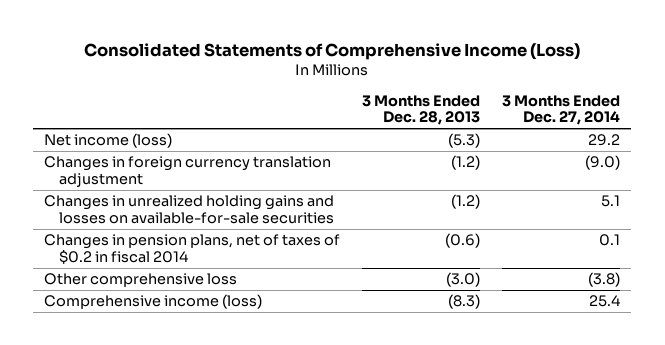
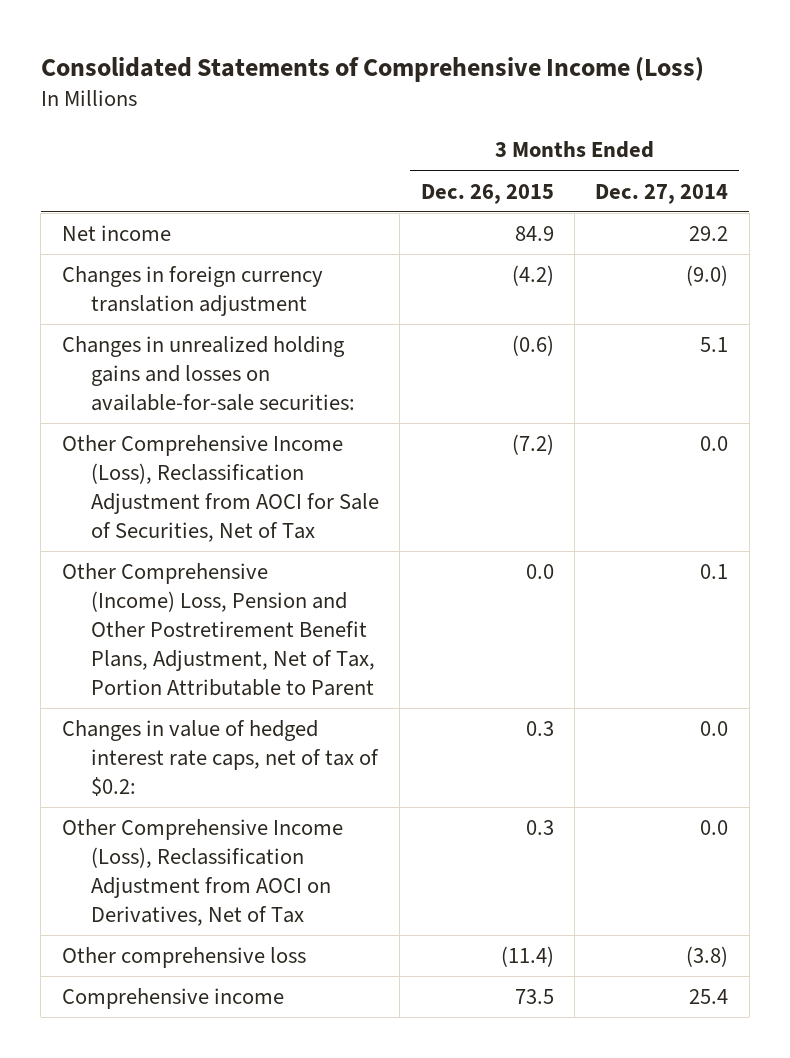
[362,94,481,126] 3 Months Ended Dec. 28, 2013 -> none
none -> [420,183,554,204] Dec. 26, 2015
[44,133,173,149] Net income (loss) -> [61,225,171,242] Net income
[44,195,335,225] Changes in unrealized holding gains and losses on available-for-sale securities -> [61,336,356,411] Changes in unrealized holding gains and losses on available-for-sale securities:
none -> [61,435,380,542] Other Comprehensive Income (Loss), Reclassification Adjustment from AOCI for Sale of Securities, Net of Tax
[44,234,341,265] Changes in pension plans, net of taxes of $0.2 in fiscal 2014 -> [61,563,376,696] Other Comprehensive (Income) Loss, Pension and Other Postretirement Benefit Plans, Adjustment, Net of Tax, Portion Attributable to Parent
none -> [61,720,380,796] Changes in value of hedged interest rate caps, net of tax of $0.2:
none -> [61,819,343,926] Other Comprehensive Income (Loss), Reclassification Adjustment from AOCI on Derivatives, Net of Tax
[44,294,263,310] Comprehensive income (loss) -> [61,988,284,1010] Comprehensive income

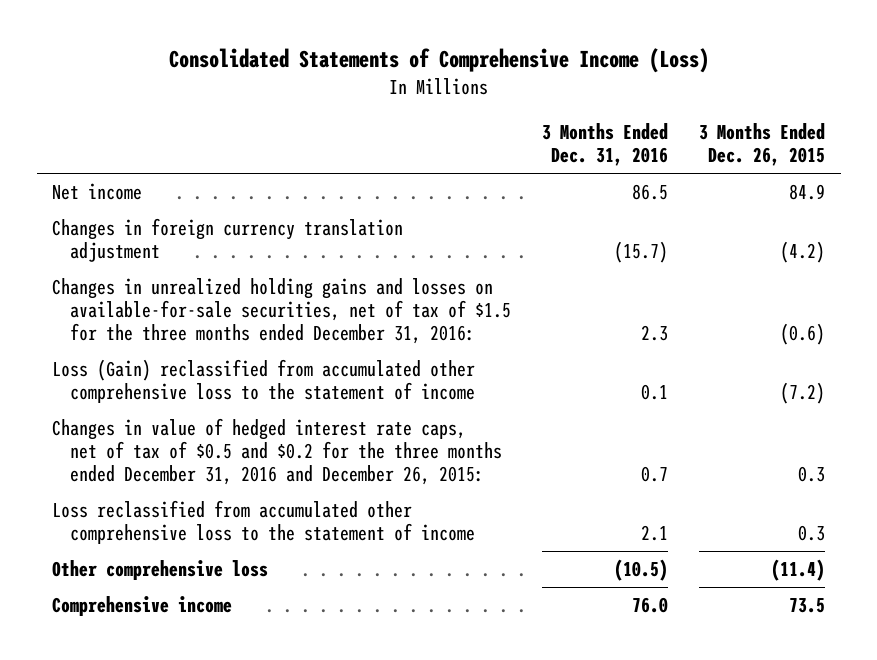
[595,183,729,204] Dec. 27, 2014 -> none
none -> [541,123,668,167] 3 Months Ended Dec. 31, 2016
[61,563,376,696] Other Comprehensive (Income) Loss, Pension and Other Postretirement Benefit Plans, Adjustment, Net of Tax, Portion Attributable to Parent -> none
[61,336,356,411] Changes in unrealized holding gains and losses on available-for-sale securities: -> [52,277,511,345] Changes in unrealized holding gains and losses on available-for-sale securities, net of tax of $1.5 for the three months ended December 31, 2016:
[61,435,380,542] Other Comprehensive Income (Loss), Reclassification Adjustment from AOCI for Sale of Securities, Net of Tax -> [52,358,476,404] Loss (Gain) reclassified from accumulated other comprehensive loss to the statement of income
[61,720,380,796] Changes in value of hedged interest rate caps, net of tax of $0.2: -> [52,417,502,486] Changes in value of hedged interest rate caps, net of tax of $0.5 and $0.2 for the three months ended December 31, 2016 and December 26, 2015:
[61,819,343,926] Other Comprehensive Income (Loss), Reclassification Adjustment from AOCI on Derivatives, Net of Tax -> [52,499,475,545] Loss reclassified from accumulated other comprehensive loss to the statement of income

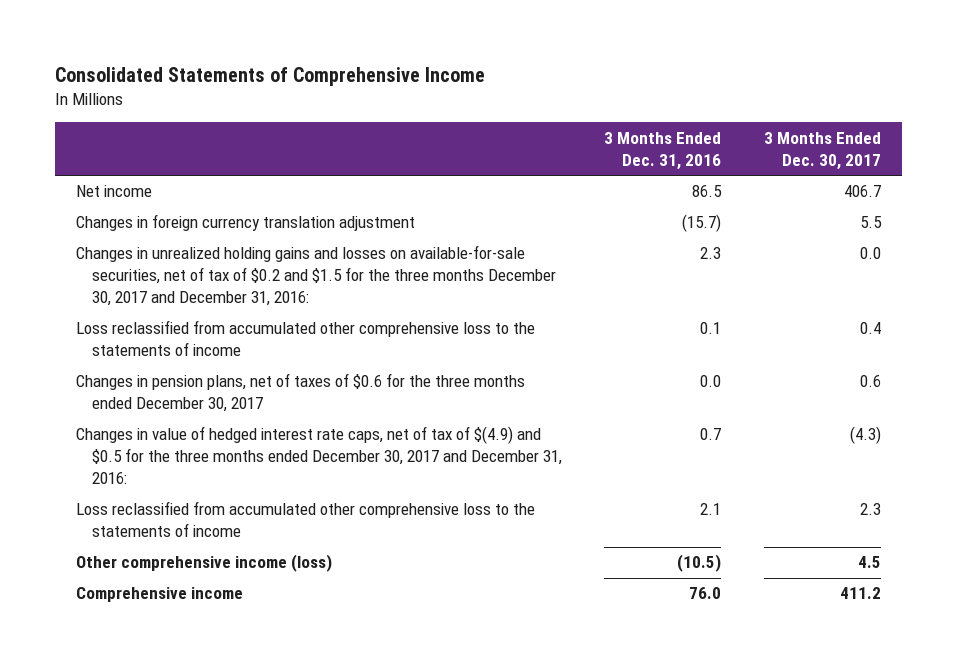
[168,48,709,74] Consolidated Statements of Comprehensive Income (Loss) -> [55,66,486,86] Consolidated Statements of Comprehensive Income
[698,123,825,167] 3 Months Ended Dec. 26, 2015 -> none
none -> [763,131,881,170] 3 Months Ended Dec. 30, 2017
[52,277,511,345] Changes in unrealized holding gains and losses on available-for-sale securities, net of tax of $1.5 for the three months ended December 31, 2016: -> [76,245,556,307] Changes in unrealized holding gains and losses on available-for-sale securities, net of tax of $0.2 and $1.5 for the three months December 30, 2017 and December 31, 2016:
[52,358,476,404] Loss (Gain) reclassified from accumulated other comprehensive loss to the statement of income -> [76,320,536,357] Loss reclassified from accumulated other comprehensive loss to the statements of income
none -> [76,373,526,413] Changes in pension plans, net of taxes of $0.6 for the three months ended December 30, 2017
[52,417,502,486] Changes in value of hedged interest rate caps, net of tax of $0.5 and $0.2 for the three months ended December 31, 2016 and December 26, 2015: -> [76,426,562,485] Changes in value of hedged interest rate caps, net of tax of $(4.9) and $0.5 for the three months ended December 30, 2017 and December 31, 2016:
[52,499,475,545] Loss reclassified from accumulated other comprehensive loss to the statement of income -> [76,501,536,538] Loss reclassified from accumulated other comprehensive loss to the statements of income
[52,559,269,580] Other comprehensive loss -> [76,554,333,573] Other comprehensive income (loss)

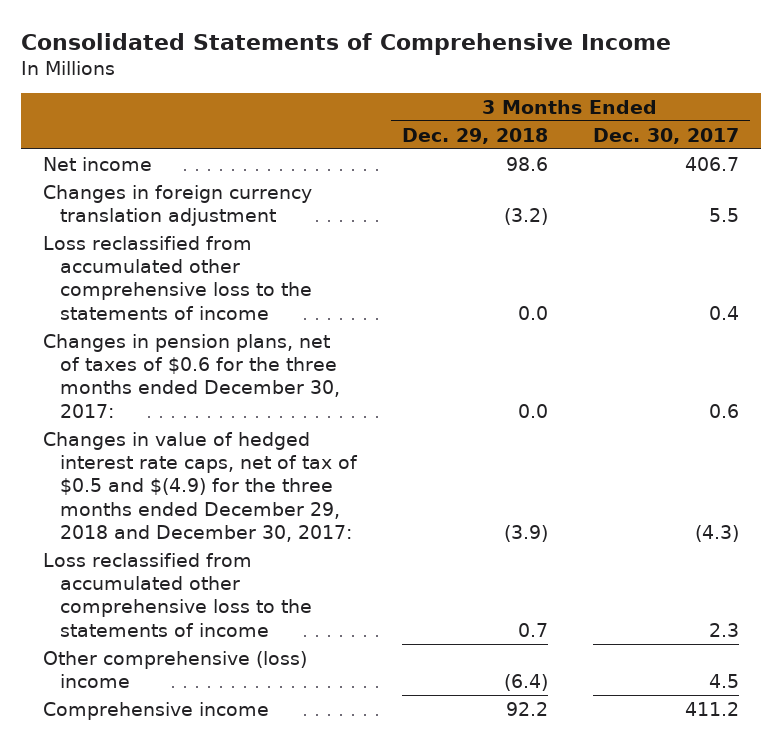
[604,131,722,170] 3 Months Ended Dec. 31, 2016 -> none
none -> [402,127,549,144] Dec. 29, 2018
[76,245,556,307] Changes in unrealized holding gains and losses on available-for-sale securities, net of tax of $0.2 and $1.5 for the three months December 30, 2017 and December 31, 2016: -> none
[76,373,526,413] Changes in pension plans, net of taxes of $0.6 for the three months ended December 30, 2017 -> [43,333,341,418] Changes in pension plans, net of taxes of $0.6 for the three months ended December 30, 2017:
[76,426,562,485] Changes in value of hedged interest rate caps, net of tax of $(4.9) and $0.5 for the three months ended December 30, 2017 and December 31, 2016: -> [43,431,359,543] Changes in value of hedged interest rate caps, net of tax of $0.5 and $(4.9) for the three months ended December 29, 2018 and December 30, 2017:
[76,554,333,573] Other comprehensive income (loss) -> [43,650,308,689] Other comprehensive (loss) income

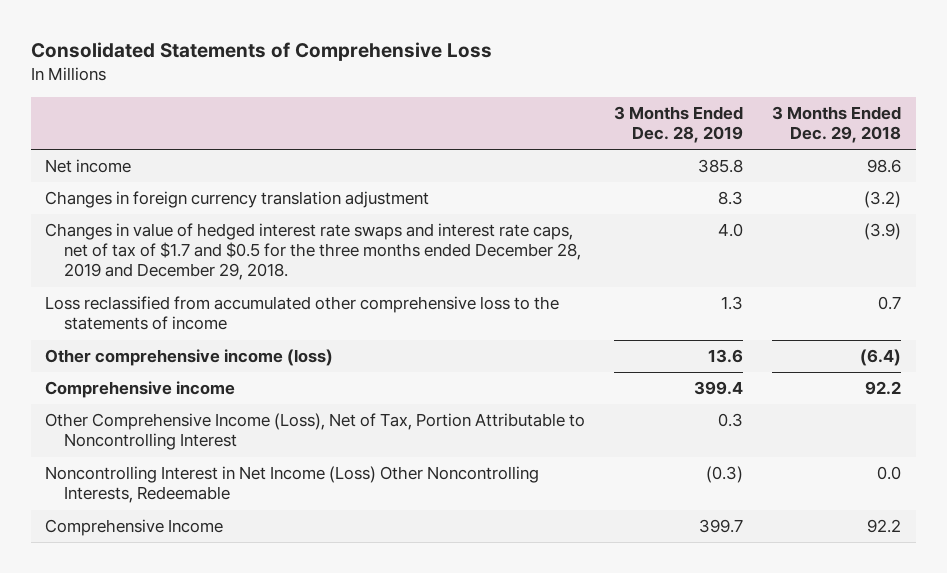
[20,32,671,55] Consolidated Statements of Comprehensive Income -> [30,41,492,61] Consolidated Statements of Comprehensive Loss
[592,127,739,144] Dec. 30, 2017 -> none
none -> [614,105,744,143] 3 Months Ended Dec. 28, 2019
[43,235,313,320] Loss reclassified from accumulated other comprehensive loss to the statements of income -> none
[43,333,341,418] Changes in pension plans, net of taxes of $0.6 for the three months ended December 30, 2017: -> none
[43,431,359,543] Changes in value of hedged interest rate caps, net of tax of $0.5 and $(4.9) for the three months ended December 29, 2018 and December 30, 2017: -> [45,223,582,281] Changes in value of hedged interest rate swaps and interest rate caps, net of tax of $1.7 and $0.5 for the three months ended December 28, 2019 and December 29, 2018.
[43,650,308,689] Other comprehensive (loss) income -> [45,349,334,367] Other comprehensive income (loss)
none -> [45,413,586,451] Other Comprehensive Income (Loss), Net of Tax, Portion Attributable to Noncontrolling Interest
none -> [45,466,540,504] Noncontrolling Interest in Net Income (Loss) Other Noncontrolling Interests, Redeemable
none -> [45,519,224,537] Comprehensive Income

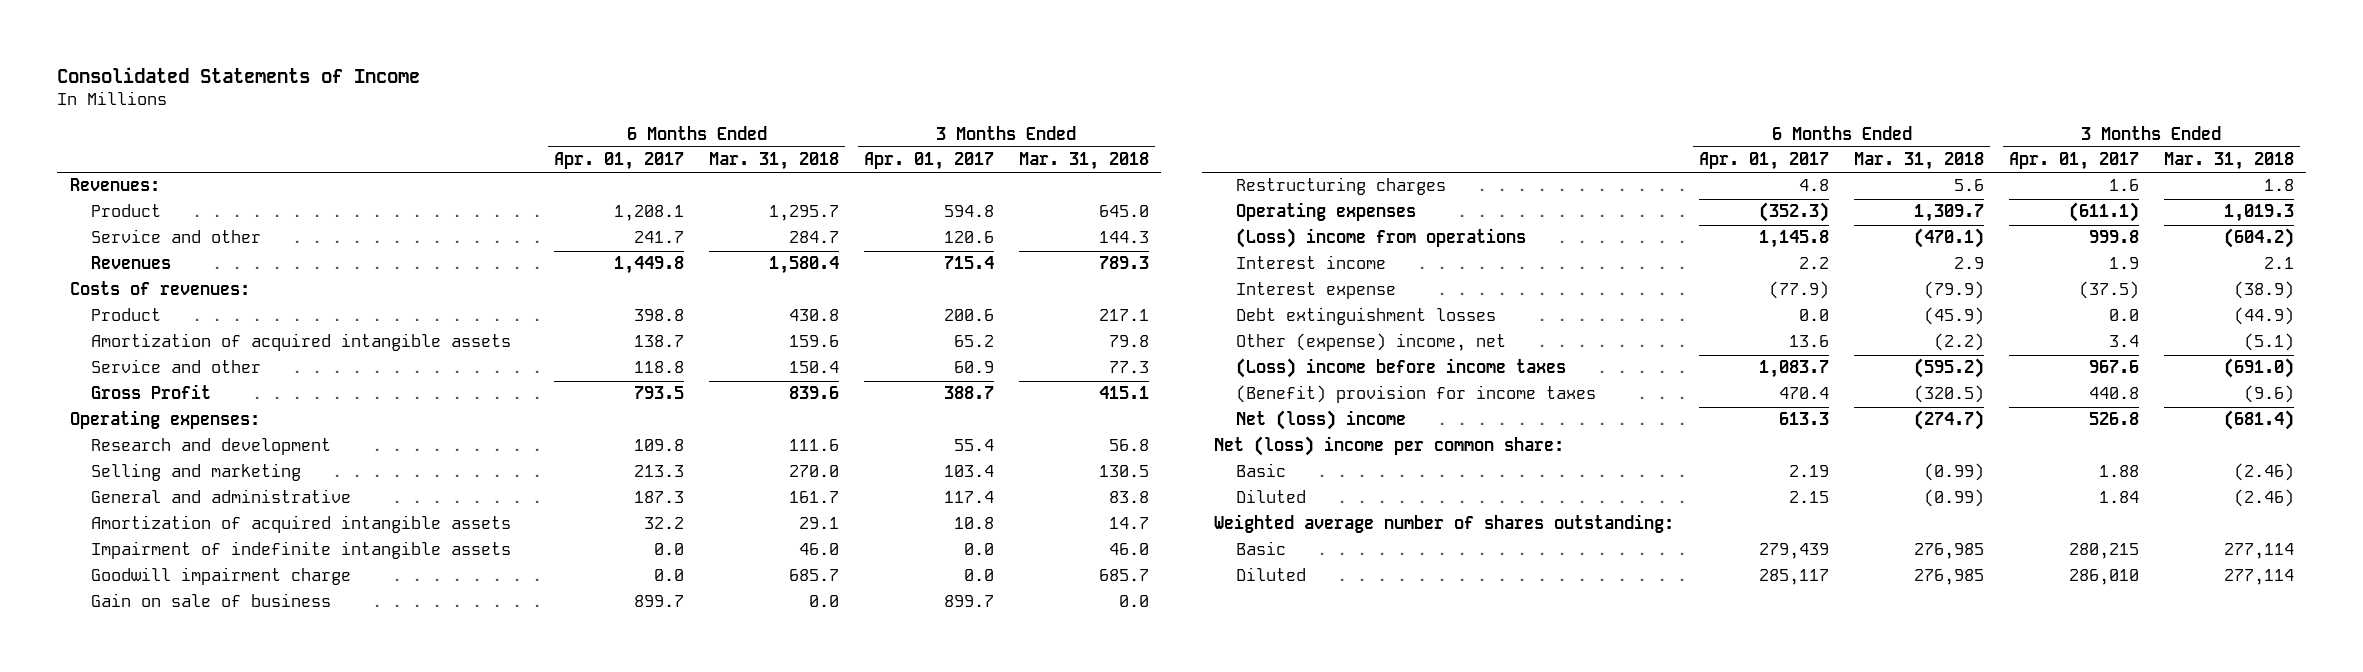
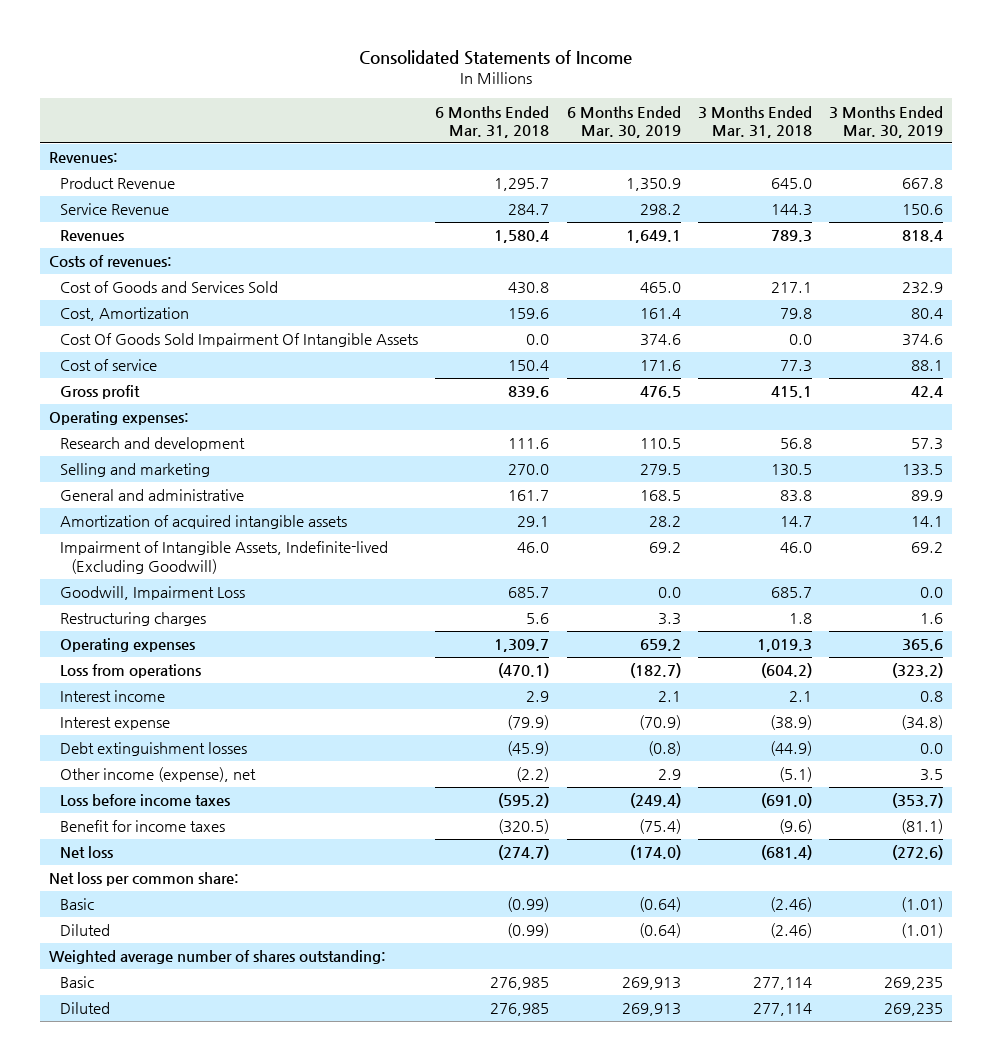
[554,152,685,171] Apr. 01, 2017 -> none
[863,152,994,171] Apr. 01, 2017 -> none
none -> [566,105,681,139] 6 Months Ended Mar. 30, 2019
none -> [829,105,944,139] 3 Months Ended Mar. 30, 2019
[90,204,161,218] Product -> [60,177,176,190] Product Revenue
[90,229,261,244] Service and other -> [60,203,170,216] Service Revenue
[90,308,161,322] Product -> [60,281,279,294] Cost of Goods and Services Sold
[90,333,511,352] Amortization of acquired intangible assets -> [60,307,190,322] Cost, Amortization
none -> [60,333,419,348] Cost Of Goods Sold Impairment Of Intangible Assets
[90,359,261,374] Service and other -> [60,359,158,372] Cost of service
[90,384,211,400] Gross Profit -> [60,385,141,400] Gross profit
[90,593,331,608] Gain on sale of business -> none
[90,541,511,560] Impairment of indefinite intangible assets -> [60,541,389,574] Impairment of Intangible Assets, Indefinite-lived (Excluding Goodwill)
[90,567,351,586] Goodwill impairment charge -> [60,586,246,601] Goodwill, Impairment Loss
[1235,228,1526,249] (Loss) income from operations -> [60,664,202,679] Loss from operations
[1235,333,1506,352] Other (expense) income, net -> [60,767,257,783] Other income (expense), net
[1235,358,1566,379] (Loss) income before income taxes -> [60,794,231,807] Loss before income taxes
[1235,385,1596,404] (Benefit) provision for income taxes -> [60,820,226,833] Benefit for income taxes
[1235,410,1406,431] Net (loss) income -> [60,846,114,859] Net loss
[1214,436,1565,457] Net (loss) income per common share: -> [49,872,240,887] Net loss per common share:

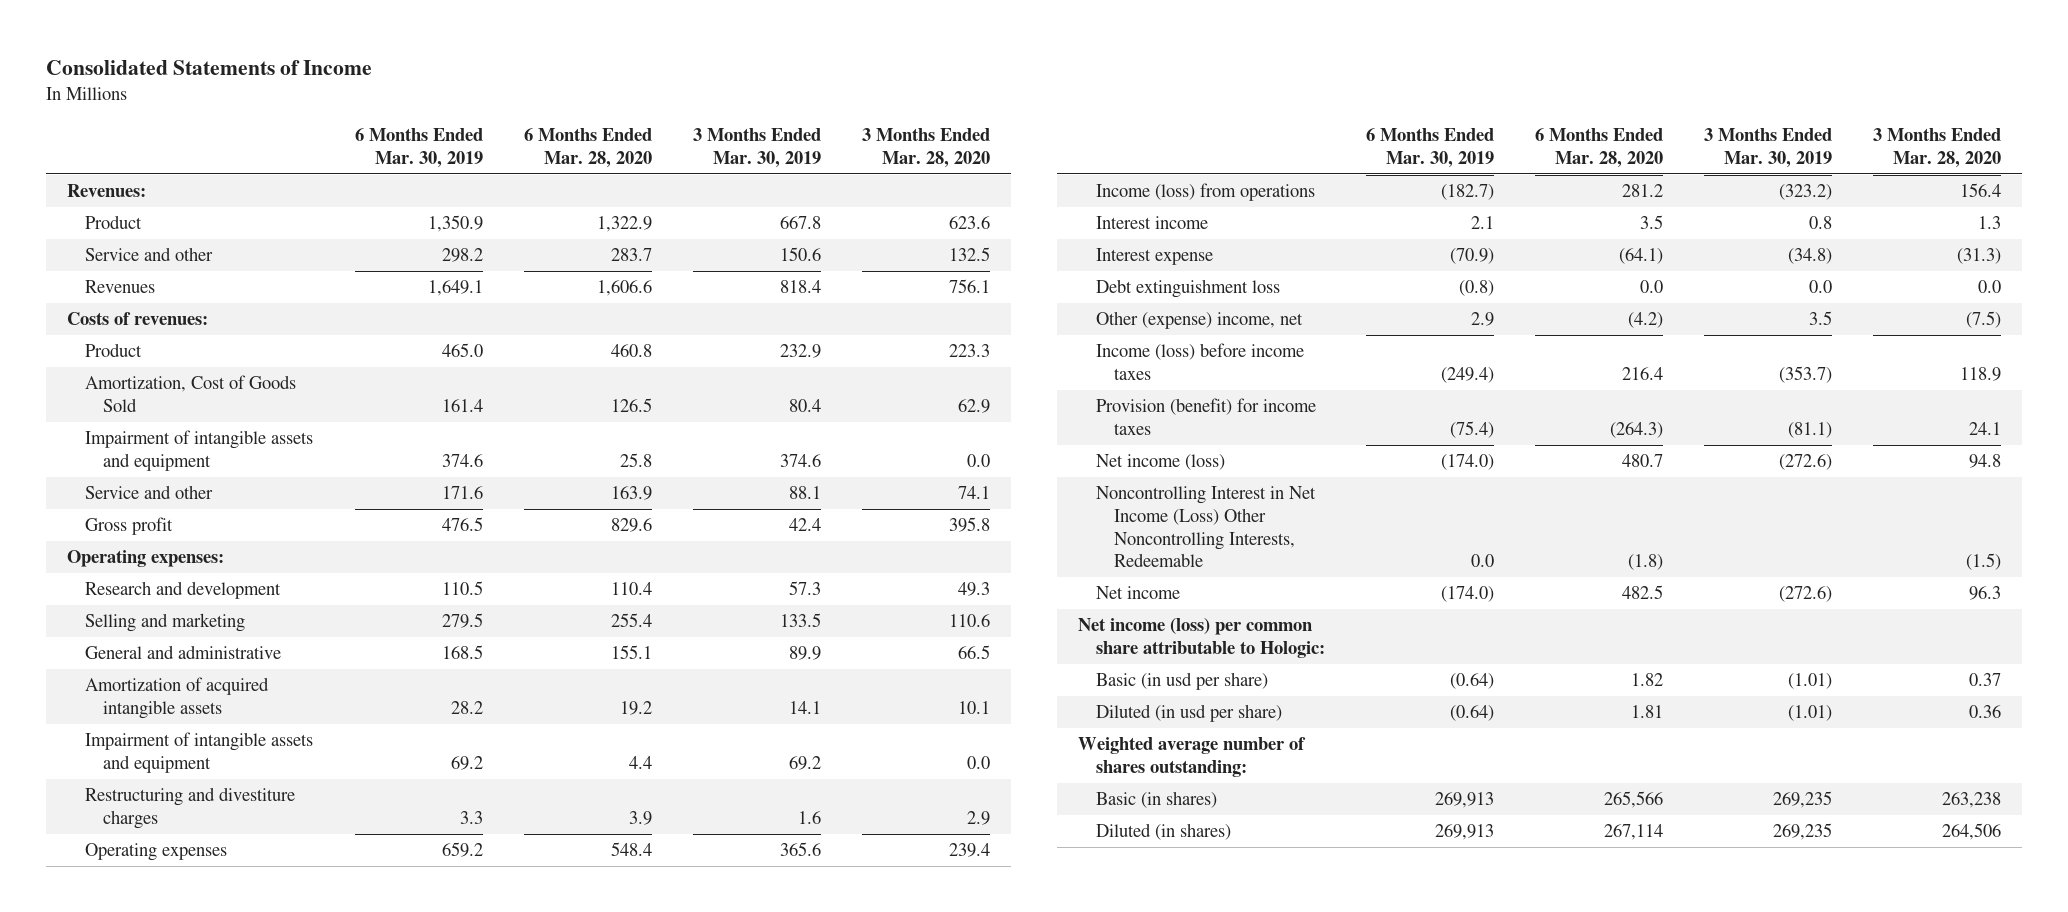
[435,105,550,139] 6 Months Ended Mar. 31, 2018 -> none
[697,105,812,139] 3 Months Ended Mar. 31, 2018 -> none
none -> [523,128,652,168] 6 Months Ended Mar. 28, 2020
none -> [862,128,991,168] 3 Months Ended Mar. 28, 2020
[60,177,176,190] Product Revenue -> [84,215,142,230] Product
[60,203,170,216] Service Revenue -> [84,247,213,262] Service and other
[60,281,279,294] Cost of Goods and Services Sold -> [84,343,142,358] Product
[60,307,190,322] Cost, Amortization -> [84,375,296,412] Amortization, Cost of Goods Sold
[60,333,419,348] Cost Of Goods Sold Impairment Of Intangible Assets -> [84,430,313,471] Impairment of intangible assets and equipment
[60,359,158,372] Cost of service -> [84,485,213,500] Service and other
[60,586,246,601] Goodwill, Impairment Loss -> none
[60,541,389,574] Impairment of Intangible Assets, Indefinite-lived (Excluding Goodwill) -> [84,732,313,773] Impairment of intangible assets and equipment
[60,612,207,627] Restructuring charges -> [84,787,295,829] Restructuring and divestiture charges
[60,664,202,679] Loss from operations -> [1095,183,1315,202] Income (loss) from operations
[60,742,248,757] Debt extinguishment losses -> [1095,279,1280,299] Debt extinguishment loss
[60,767,257,783] Other income (expense), net -> [1095,311,1303,330] Other (expense) income, net
[60,794,231,807] Loss before income taxes -> [1095,343,1304,380] Income (loss) before income taxes
[60,820,226,833] Benefit for income taxes -> [1095,398,1316,435] Provision (benefit) for income taxes
[60,846,114,859] Net loss -> [1095,454,1225,471] Net income (loss)
none -> [1095,486,1316,568] Noncontrolling Interest in Net Income (Loss) Other Noncontrolling Interests, Redeemable
none -> [1095,586,1180,600] Net income
[49,872,240,887] Net loss per common share: -> [1077,618,1325,658] Net income (loss) per common share attributable to Hologic:
[60,898,95,911] Basic -> [1095,672,1268,691] Basic (in usd per share)
[60,924,111,937] Diluted -> [1095,704,1282,723] Diluted (in usd per share)
[60,976,95,989] Basic -> [1095,791,1217,809] Basic (in shares)
[60,1002,111,1015] Diluted -> [1095,823,1231,841] Diluted (in shares)

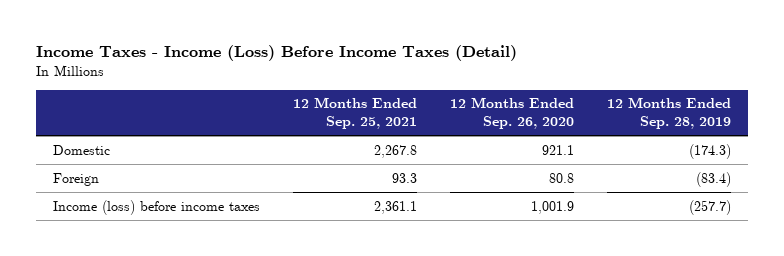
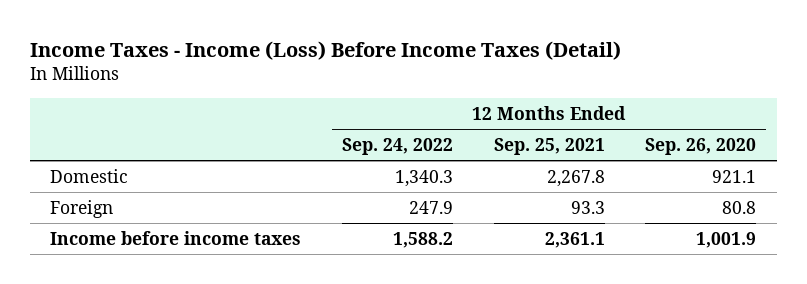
[607,97,732,130] 12 Months Ended Sep. 28, 2019 -> none
none -> [341,138,453,156] Sep. 24, 2022
[52,199,260,215] Income (loss) before income taxes -> [50,230,302,245] Income before income taxes

